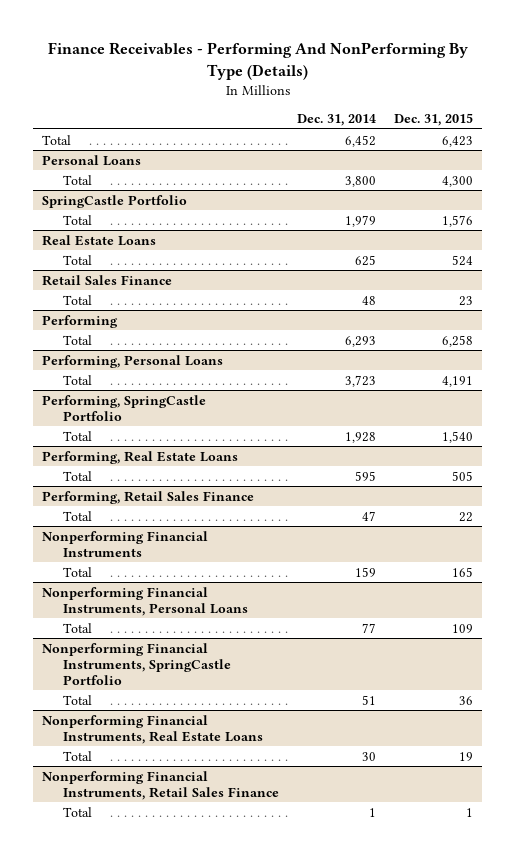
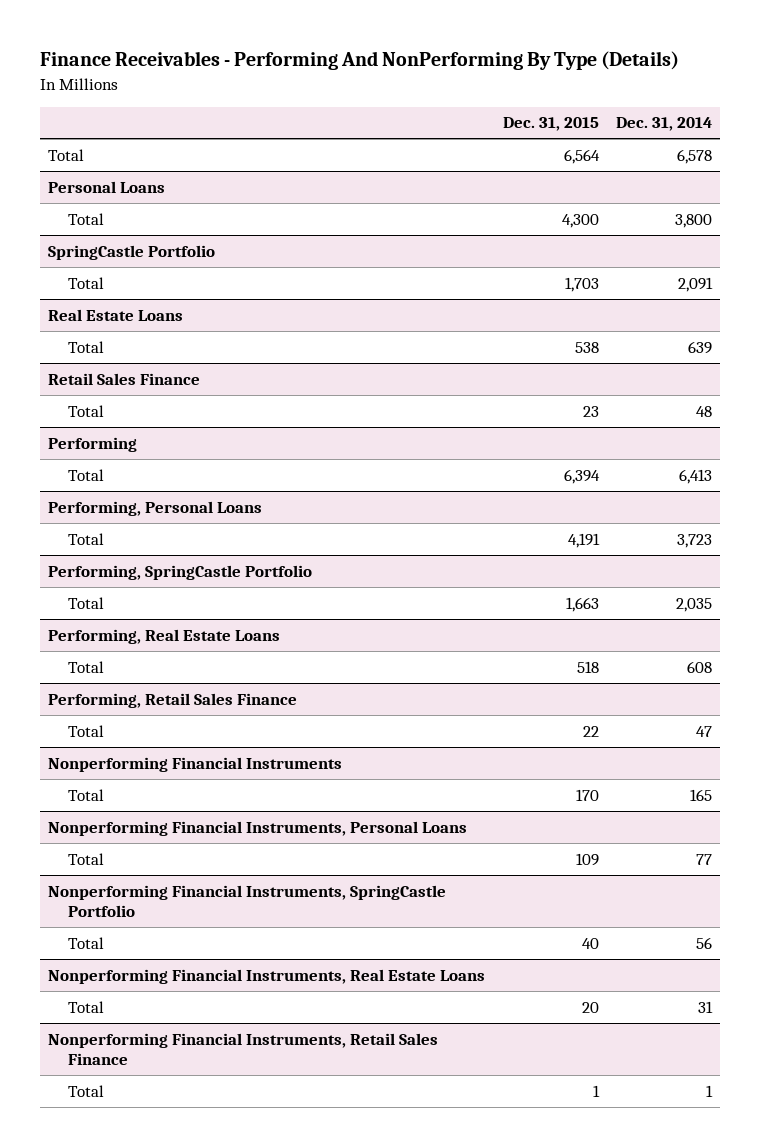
[344,134,376,147] 6,452 -> [676,148,712,164] 6,578
[442,135,474,147] 6,423 -> [563,148,600,164] 6,564
[344,214,376,227] 1,979 -> [677,276,713,292] 2,091
[442,214,474,227] 1,576 -> [564,276,599,292] 1,703
[354,254,376,266] 625 -> [687,340,712,354] 639
[452,254,474,266] 524 -> [574,341,599,353] 538
[344,335,376,347] 6,293 -> [678,468,712,484] 6,413
[442,334,474,347] 6,258 -> [563,468,600,484] 6,394
[344,431,376,443] 1,928 -> [675,597,712,612] 2,035
[442,430,474,443] 1,540 -> [565,596,599,612] 1,663
[354,470,376,481] 595 -> [686,660,712,673] 608
[452,470,474,481] 505 -> [576,660,599,673] 518
[354,566,376,577] 159 -> [689,788,712,801] 165
[452,566,474,577] 165 -> [575,788,599,801] 170
[361,694,376,705] 51 -> [695,936,712,949] 56
[459,695,474,705] 36 -> [581,937,599,949] 40
[361,751,376,761] 30 -> [697,1000,713,1013] 31
[459,751,474,761] 19 -> [581,1001,599,1013] 20

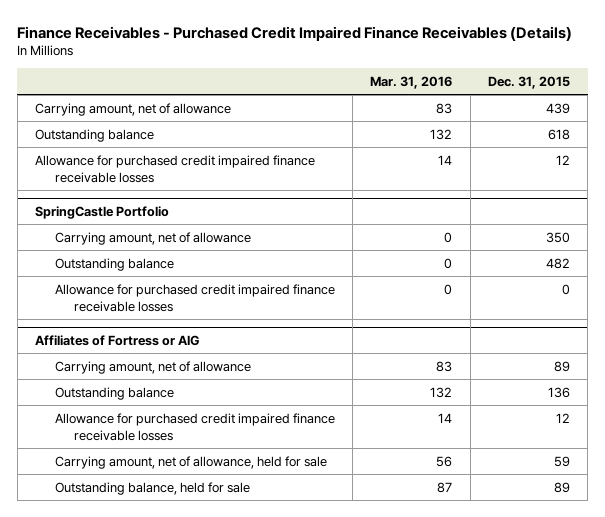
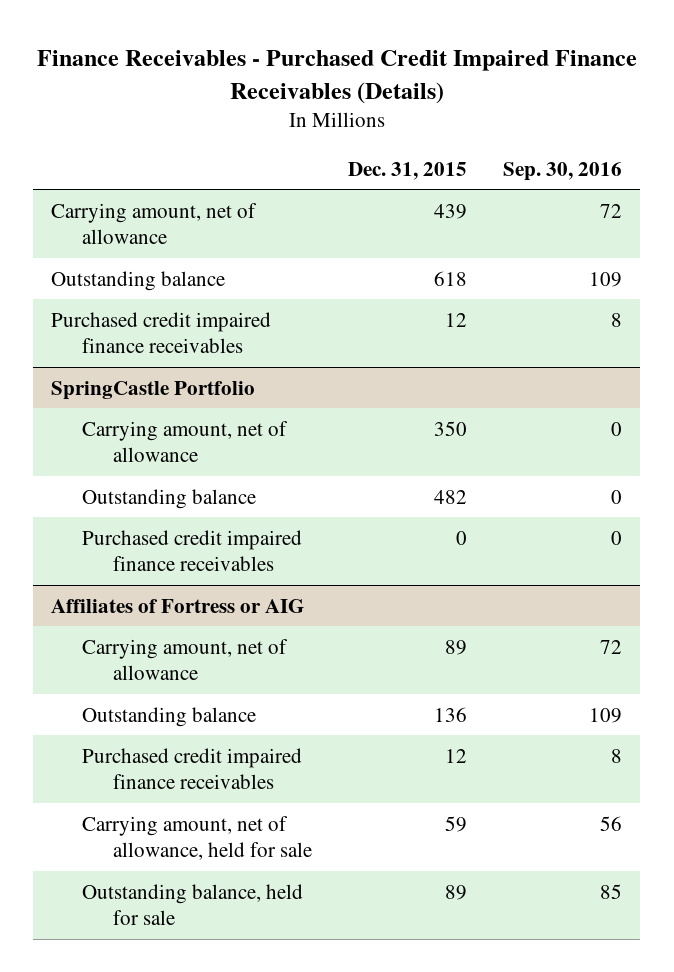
[370,75,453,89] Mar. 31, 2016 -> none
none -> [503,161,623,181] Sep. 30, 2016
[35,154,316,183] Allowance for purchased credit impaired finance receivable losses -> [51,311,272,354] Purchased credit impaired finance receivables
[54,283,335,312] Allowance for purchased credit impaired finance receivable losses -> [82,529,303,572] Purchased credit impaired finance receivables
[54,412,335,441] Allowance for purchased credit impaired finance receivable losses -> [82,747,303,790] Purchased credit impaired finance receivables

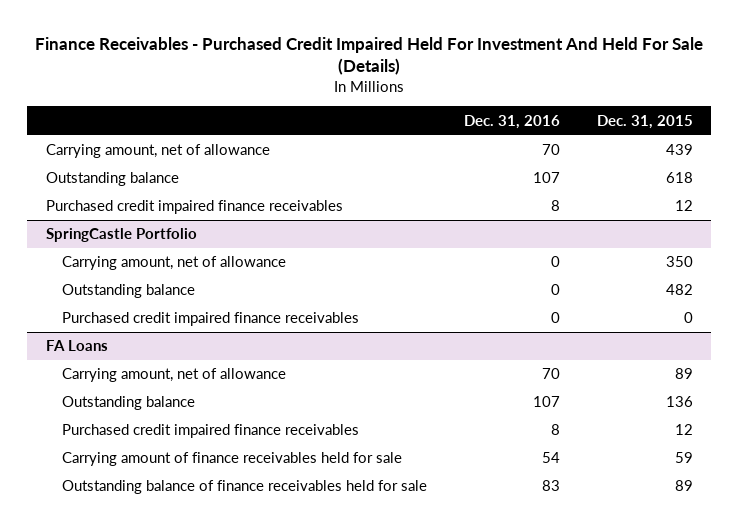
[36,49,637,104] Finance Receivables - Purchased Credit Impaired Finance Receivables (Details) -> [35,36,704,76] Finance Receivables - Purchased Credit Impaired Held For Investment And Held For Sale (Details)
[503,161,623,181] Sep. 30, 2016 -> none
none -> [463,114,560,129] Dec. 31, 2016
[51,598,305,613] Affiliates of Fortress or AIG -> [45,340,108,352] FA Loans
[82,815,312,861] Carrying amount, net of allowance, held for sale -> [61,452,402,467] Carrying amount of finance receivables held for sale
[82,883,304,926] Outstanding balance, held for sale -> [61,480,427,495] Outstanding balance of finance receivables held for sale

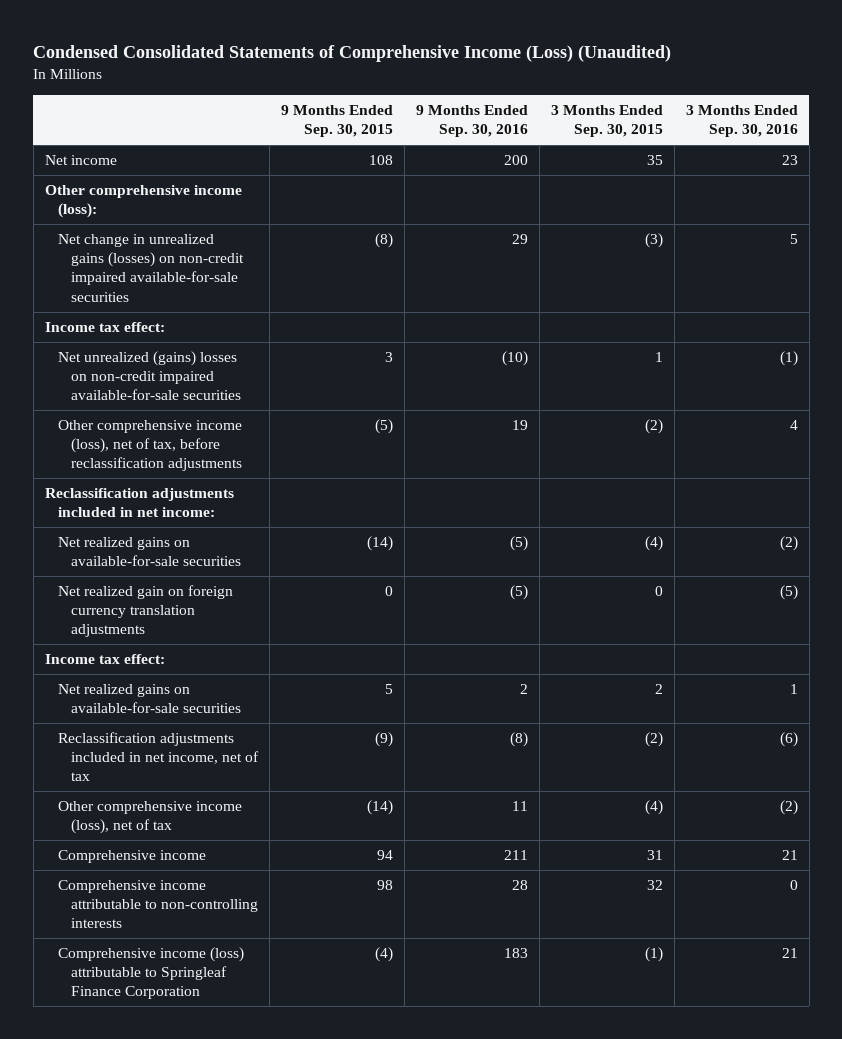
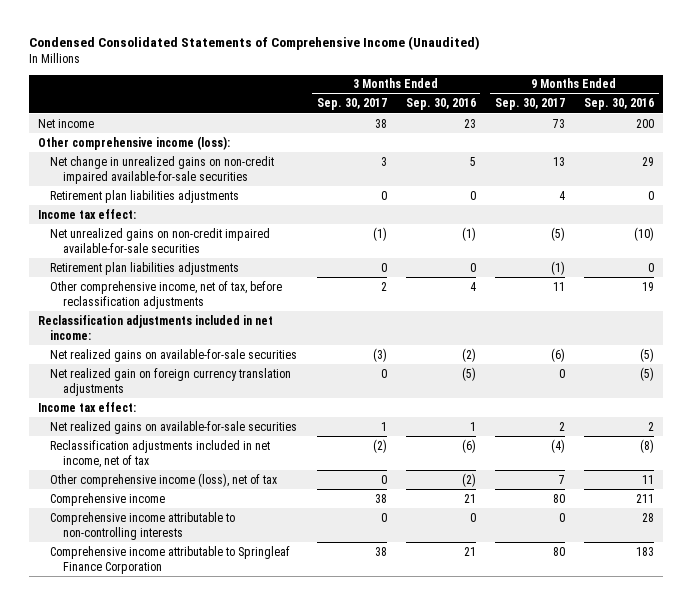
[33,44,672,62] Condensed Consolidated Statements of Comprehensive Income (Loss) (Unaudited) -> [28,35,480,50] Condensed Consolidated Statements of Comprehensive Income (Unaudited)
[280,104,393,138] 9 Months Ended Sep. 30, 2015 -> none
[550,104,663,138] 3 Months Ended Sep. 30, 2015 -> none
none -> [316,98,387,111] Sep. 30, 2017
none -> [494,98,565,111] Sep. 30, 2017
[57,234,244,302] Net change in unrealized gains (losses) on non-credit impaired available-for-sale securities -> [50,155,275,184] Net change in unrealized gains on non-credit impaired available-for-sale securities
none -> [50,189,240,203] Retirement plan liabilities adjustments
[57,351,241,401] Net unrealized (gains) losses on non-credit impaired available-for-sale securities -> [50,227,271,253] Net unrealized gains on non-credit impaired available-for-sale securities
none -> [50,261,240,275] Retirement plan liabilities adjustments
[57,420,242,472] Other comprehensive income (loss), net of tax, before reclassification adjustments -> [50,280,283,309] Other comprehensive income, net of tax, before reclassification adjustments
[57,947,244,1000] Comprehensive income (loss) attributable to Springleaf Finance Corporation -> [50,545,291,574] Comprehensive income attributable to Springleaf Finance Corporation

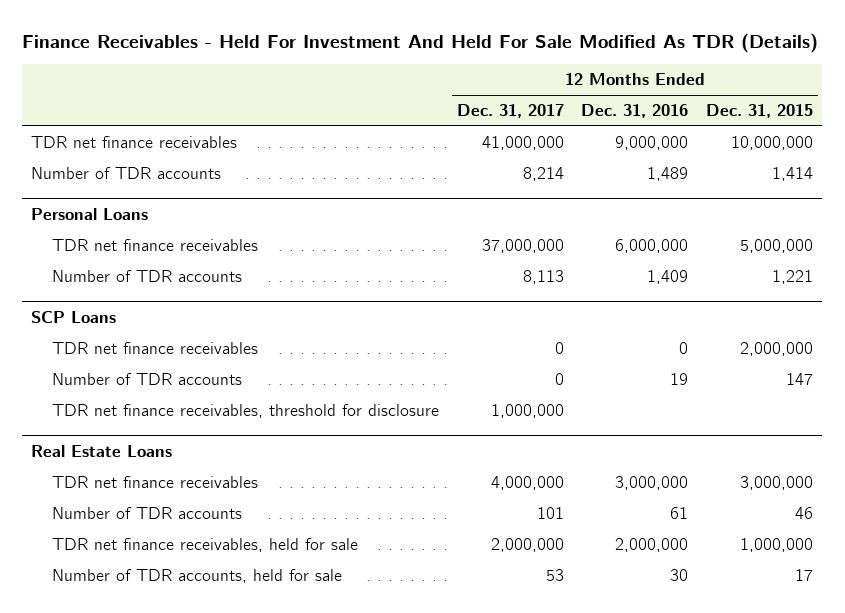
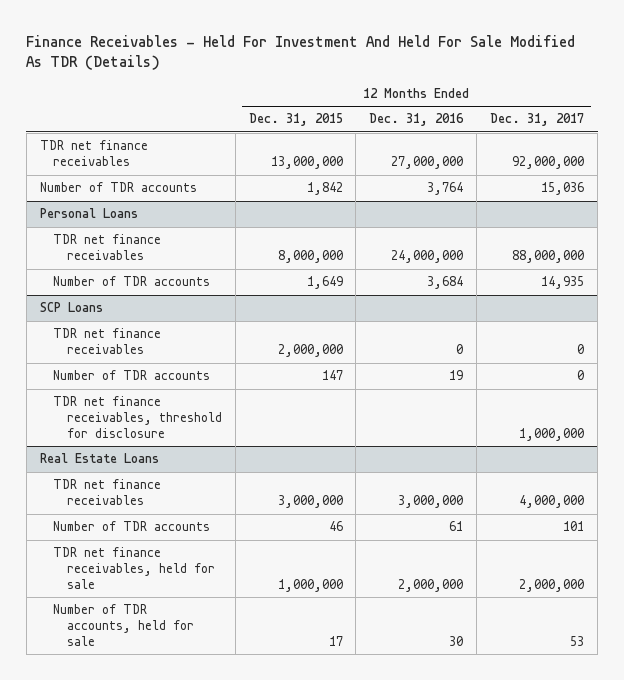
[481,136,564,151] 41,000,000 -> [512,156,585,170] 92,000,000
[615,136,689,151] 9,000,000 -> [391,156,464,170] 27,000,000
[731,136,814,151] 10,000,000 -> [270,156,343,170] 13,000,000
[522,167,564,182] 8,214 -> [541,182,585,196] 15,036
[647,167,689,182] 1,489 -> [427,182,464,196] 3,764
[772,167,814,182] 1,414 -> [306,182,343,196] 1,842
[481,239,564,254] 37,000,000 -> [512,250,585,264] 88,000,000
[615,239,689,254] 6,000,000 -> [391,250,464,264] 24,000,000
[740,239,814,254] 5,000,000 -> [277,250,343,264] 8,000,000
[522,270,564,285] 8,113 -> [541,276,585,290] 14,935
[647,270,689,285] 1,409 -> [427,276,464,290] 3,684
[772,270,814,285] 1,221 -> [306,276,343,290] 1,649

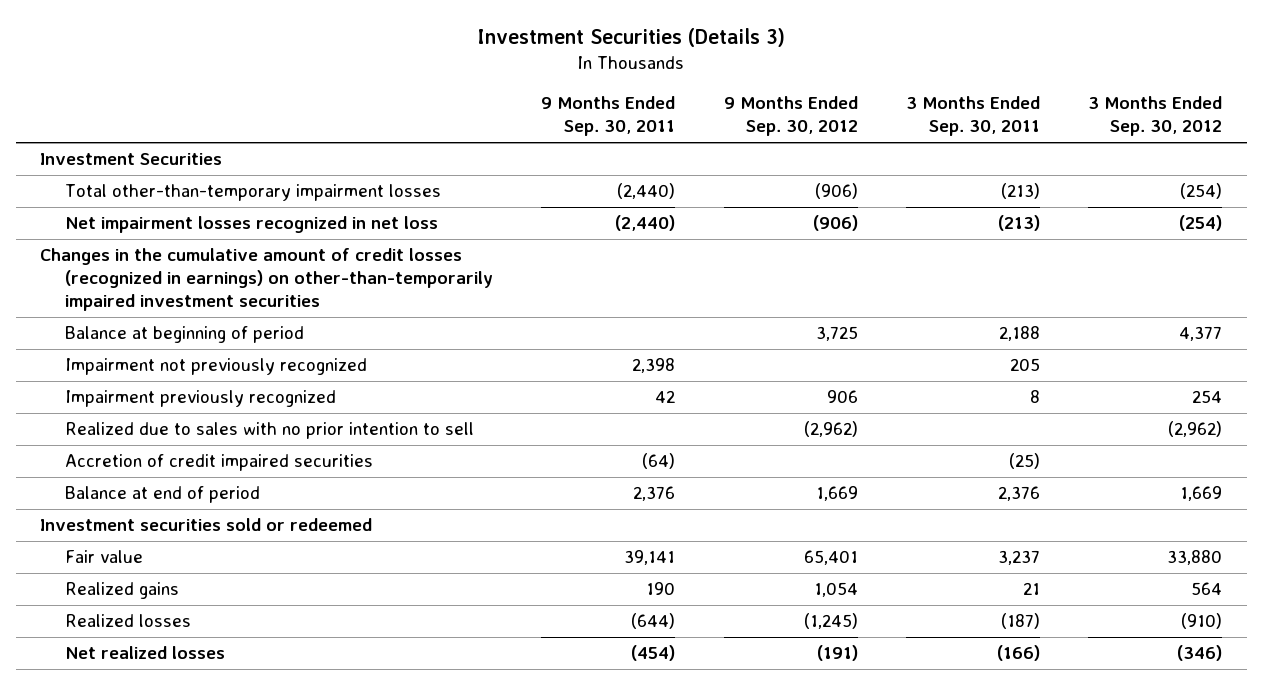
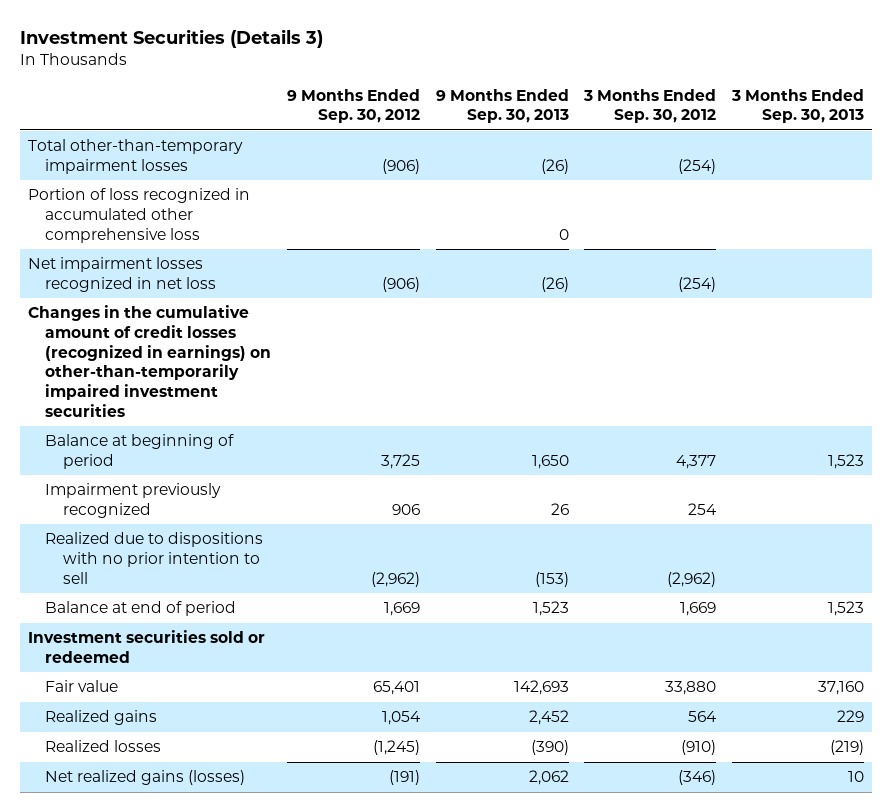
[541,96,676,137] 9 Months Ended Sep. 30, 2011 -> none
[906,96,1041,137] 3 Months Ended Sep. 30, 2011 -> none
none -> [435,88,569,124] 9 Months Ended Sep. 30, 2013
none -> [731,88,865,124] 3 Months Ended Sep. 30, 2013
[39,153,222,166] Investment Securities -> none
none -> [27,188,250,243] Portion of loss recognized in accumulated other comprehensive loss
[64,358,367,376] Impairment not previously recognized -> none
[64,454,373,472] Accretion of credit impaired securities -> none
[64,422,474,440] Realized due to sales with no prior intention to sell -> [45,532,264,584] Realized due to dispositions with no prior intention to sell
[64,646,225,660] Net realized losses -> [45,770,246,786] Net realized gains (losses)

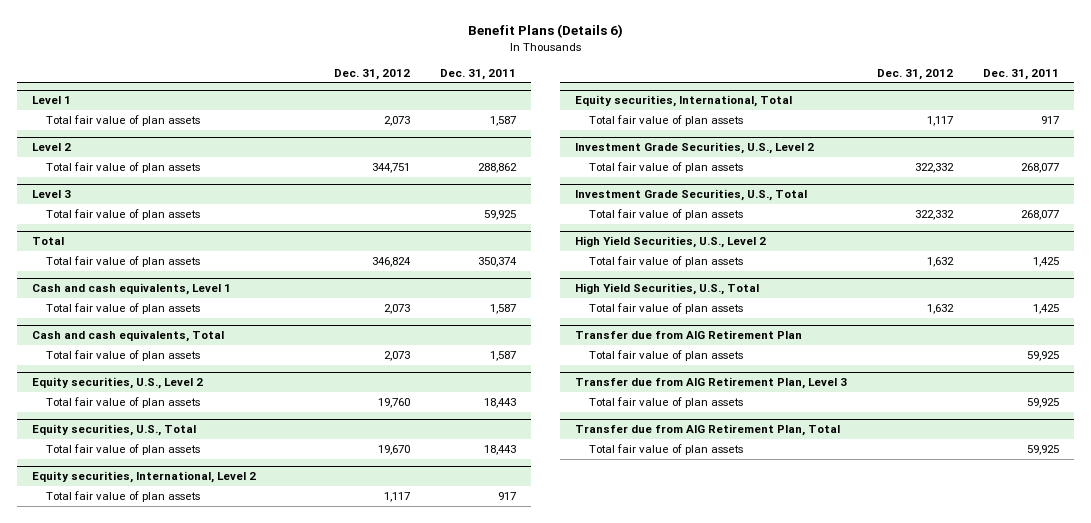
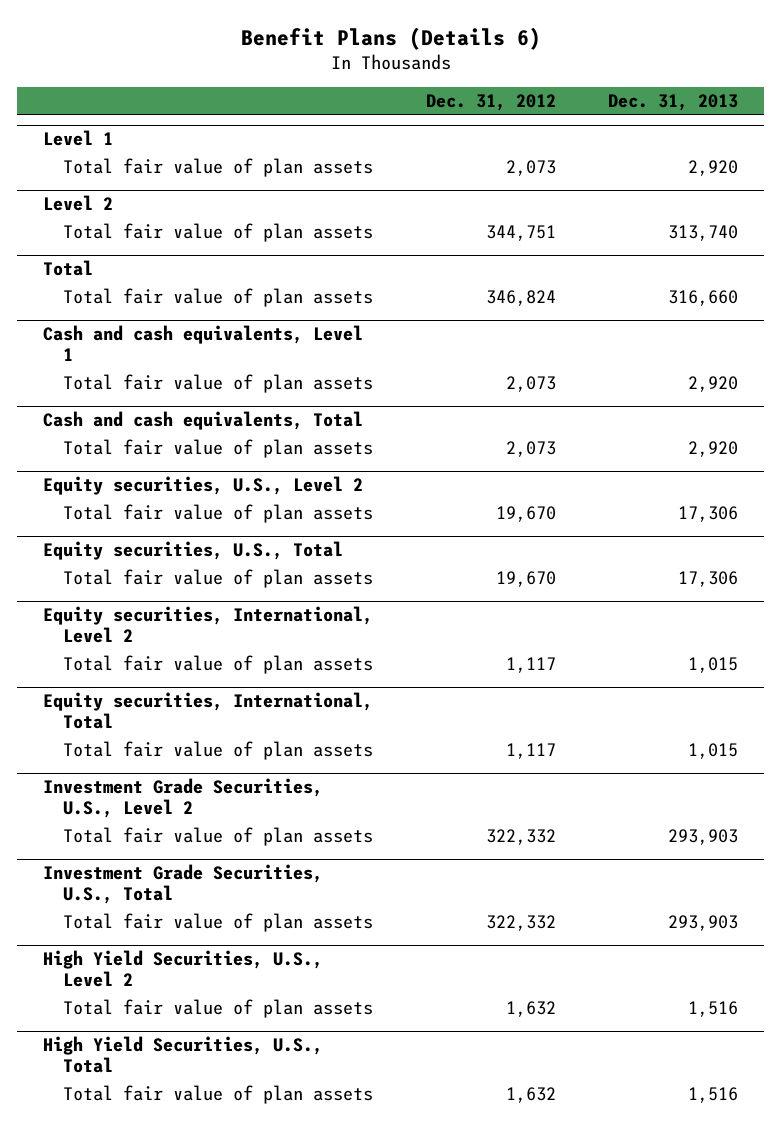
[439,68,516,80] Dec. 31, 2011 -> none
none -> [608,94,739,112] Dec. 31, 2013
[31,190,71,199] Level 3 -> none
[45,208,200,220] Total fair value of plan assets -> none
[377,397,410,408] 19,760 -> [495,505,556,522] 19,670
[575,330,803,340] Transfer due from AIG Retirement Plan -> none
[589,349,744,361] Total fair value of plan assets -> none
[575,377,848,390] Transfer due from AIG Retirement Plan, Level 3 -> none
[589,396,744,408] Total fair value of plan assets -> none
[575,424,841,437] Transfer due from AIG Retirement Plan, Total -> none
[589,443,744,455] Total fair value of plan assets -> none

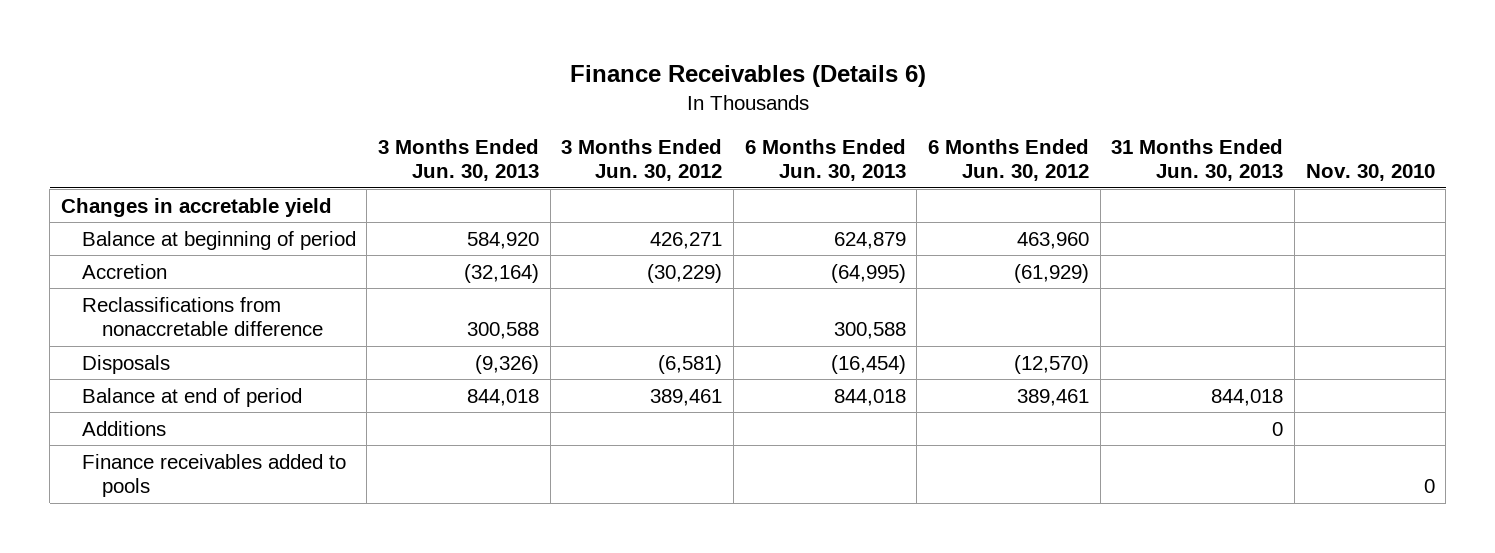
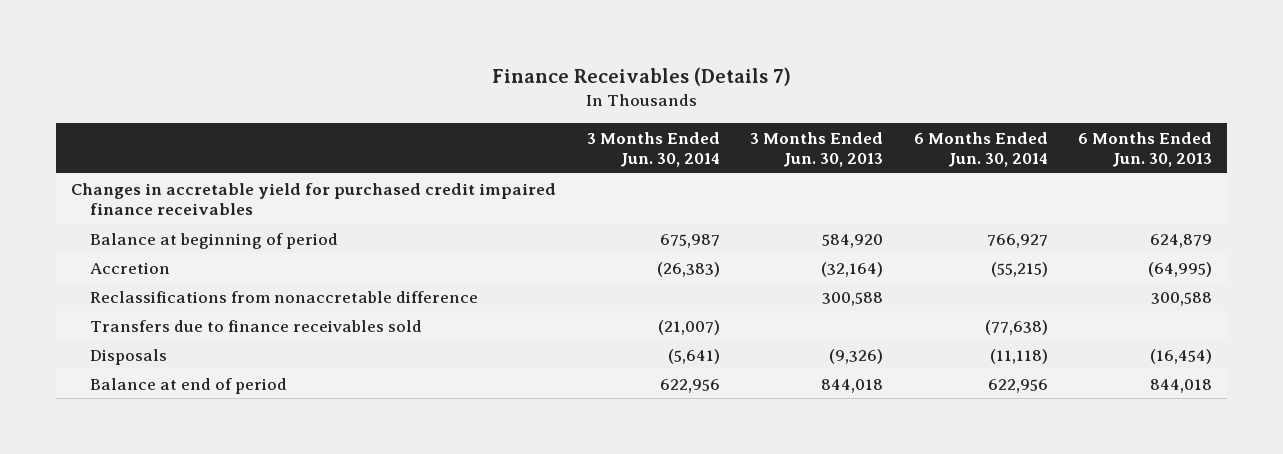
[569,64,926,87] Finance Receivables (Details 6) -> [491,66,791,86] Finance Receivables (Details 7)
[561,139,723,182] 3 Months Ended Jun. 30, 2012 -> none
[927,139,1089,182] 6 Months Ended Jun. 30, 2012 -> none
[1111,139,1284,182] 31 Months Ended Jun. 30, 2013 -> none
[1305,164,1435,182] Nov. 30, 2010 -> none
none -> [586,131,720,168] 3 Months Ended Jun. 30, 2014
none -> [913,131,1048,168] 6 Months Ended Jun. 30, 2014
[60,197,332,217] Changes in accretable yield -> [71,182,557,216] Changes in accretable yield for purchased credit impaired finance receivables
none -> [90,319,423,332] Transfers due to finance receivables sold
[81,420,166,436] Additions -> none
[81,453,346,497] Finance receivables added to pools -> none

